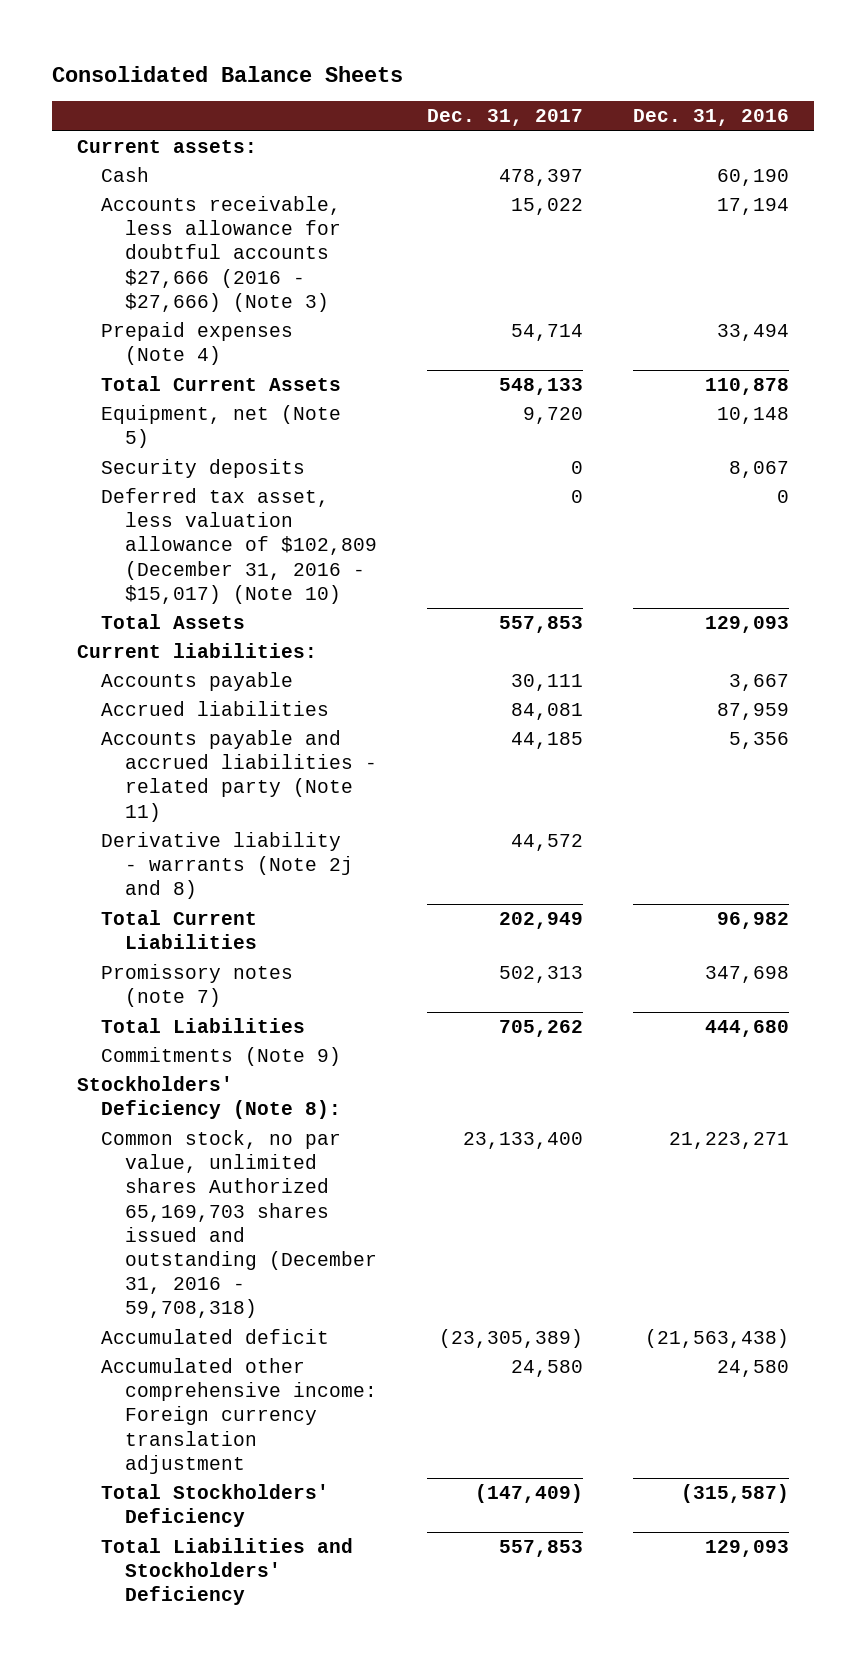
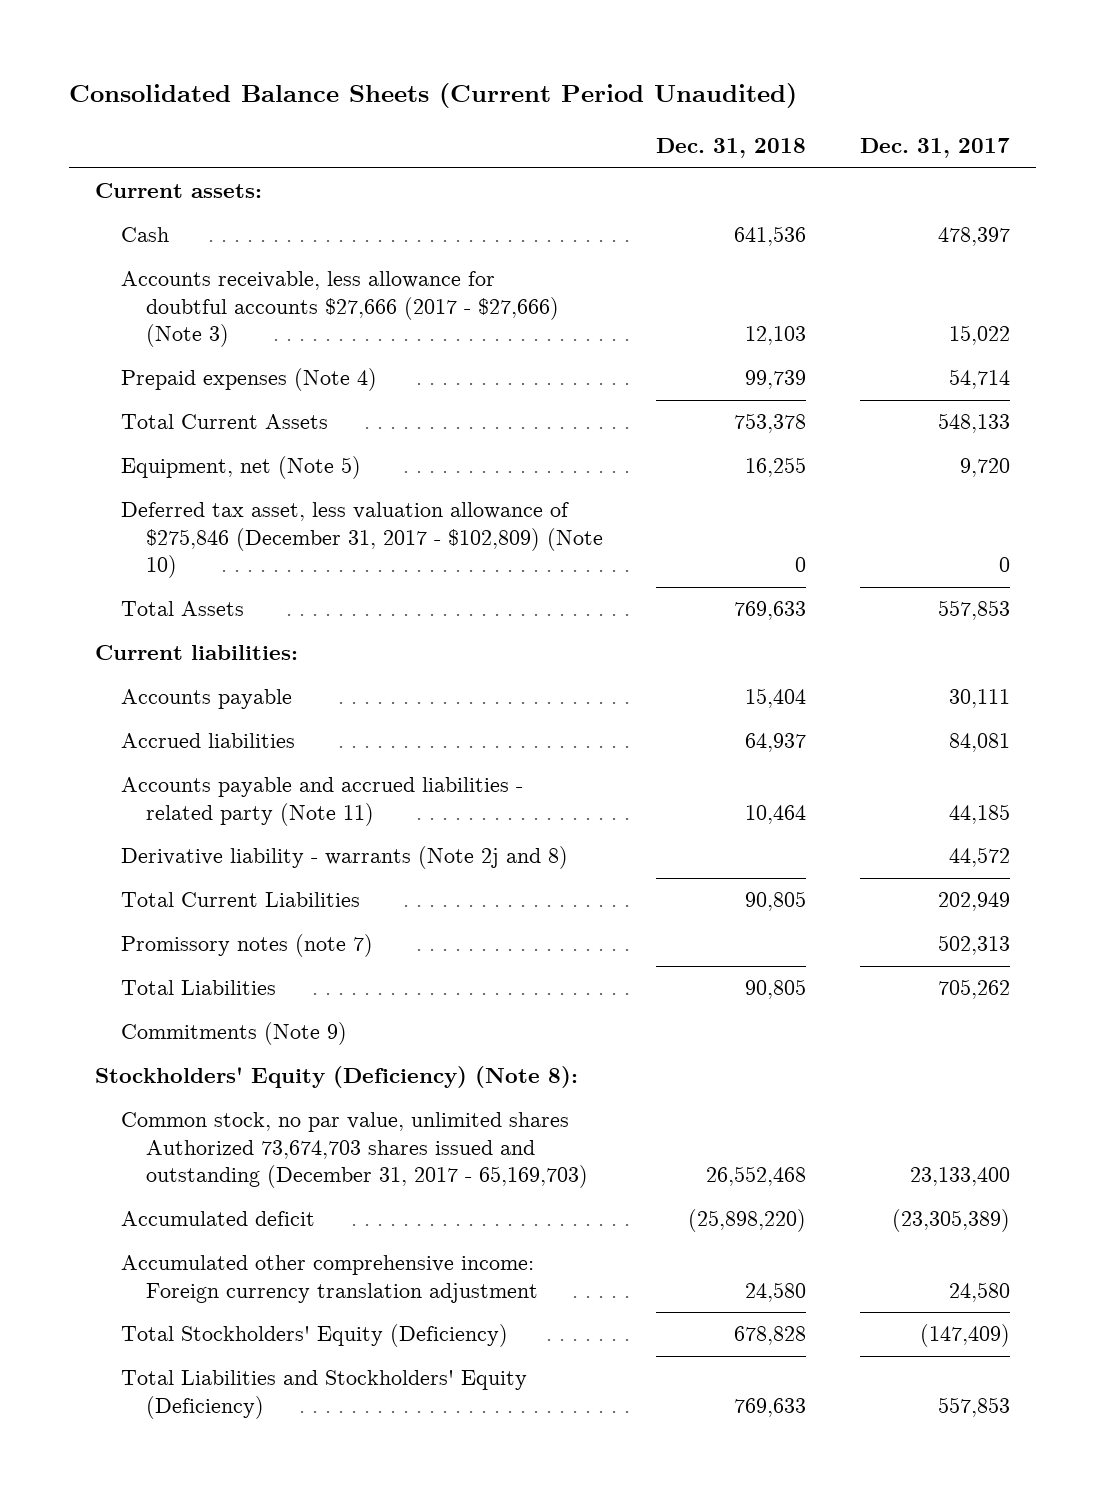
[52,65,404,82] Consolidated Balance Sheets -> [68,82,797,108] Consolidated Balance Sheets (Current Period Unaudited)
[633,109,790,127] Dec. 31, 2016 -> none
none -> [656,137,807,158] Dec. 31, 2018
[101,196,342,312] Accounts receivable, less allowance for doubtful accounts $27,666 (2016 - $27,666) (Note 3) -> [120,271,559,347] Accounts receivable, less allowance for doubtful accounts $27,666 (2017 - $27,666) (Note 3)
[101,459,306,479] Security deposits -> none
[101,488,378,604] Deferred tax asset, less valuation allowance of $102,809 (December 31, 2016 - $15,017) (Note 10) -> [120,502,603,578] Deferred tax asset, less valuation allowance of $275,846 (December 31, 2017 - $102,809) (Note 10)
[77,1076,342,1120] Stockholders' Deficiency (Note 8): -> [95,1066,579,1089] Stockholders' Equity (Deficiency) (Note 8):
[101,1130,378,1319] Common stock, no par value, unlimited shares Authorized 65,169,703 shares issued and outstanding (December 31, 2016 - 59,708,318) -> [120,1112,588,1188] Common stock, no par value, unlimited shares Authorized 73,674,703 shares issued and outstanding (December 31, 2017 - 65,169,703)
[101,1484,330,1528] Total Stockholders' Deficiency -> [120,1324,508,1348] Total Stockholders' Equity (Deficiency)
[101,1538,354,1606] Total Liabilities and Stockholders' Deficiency -> [120,1370,527,1419] Total Liabilities and Stockholders' Equity (Deficiency)

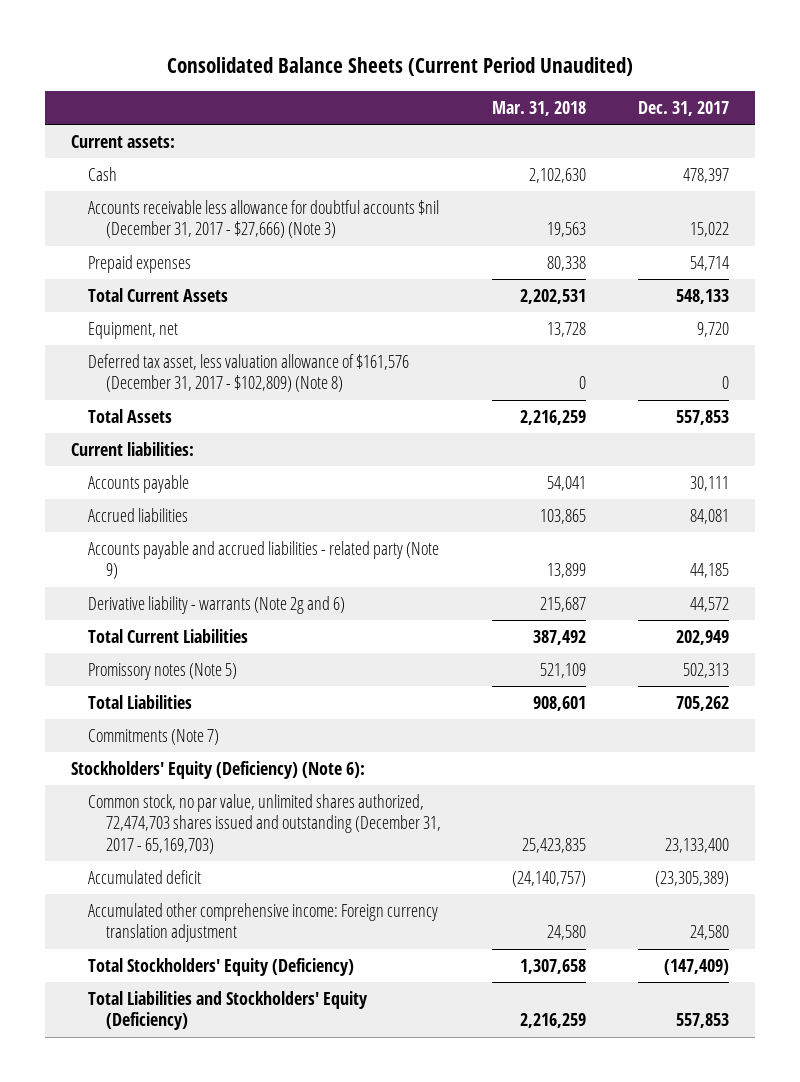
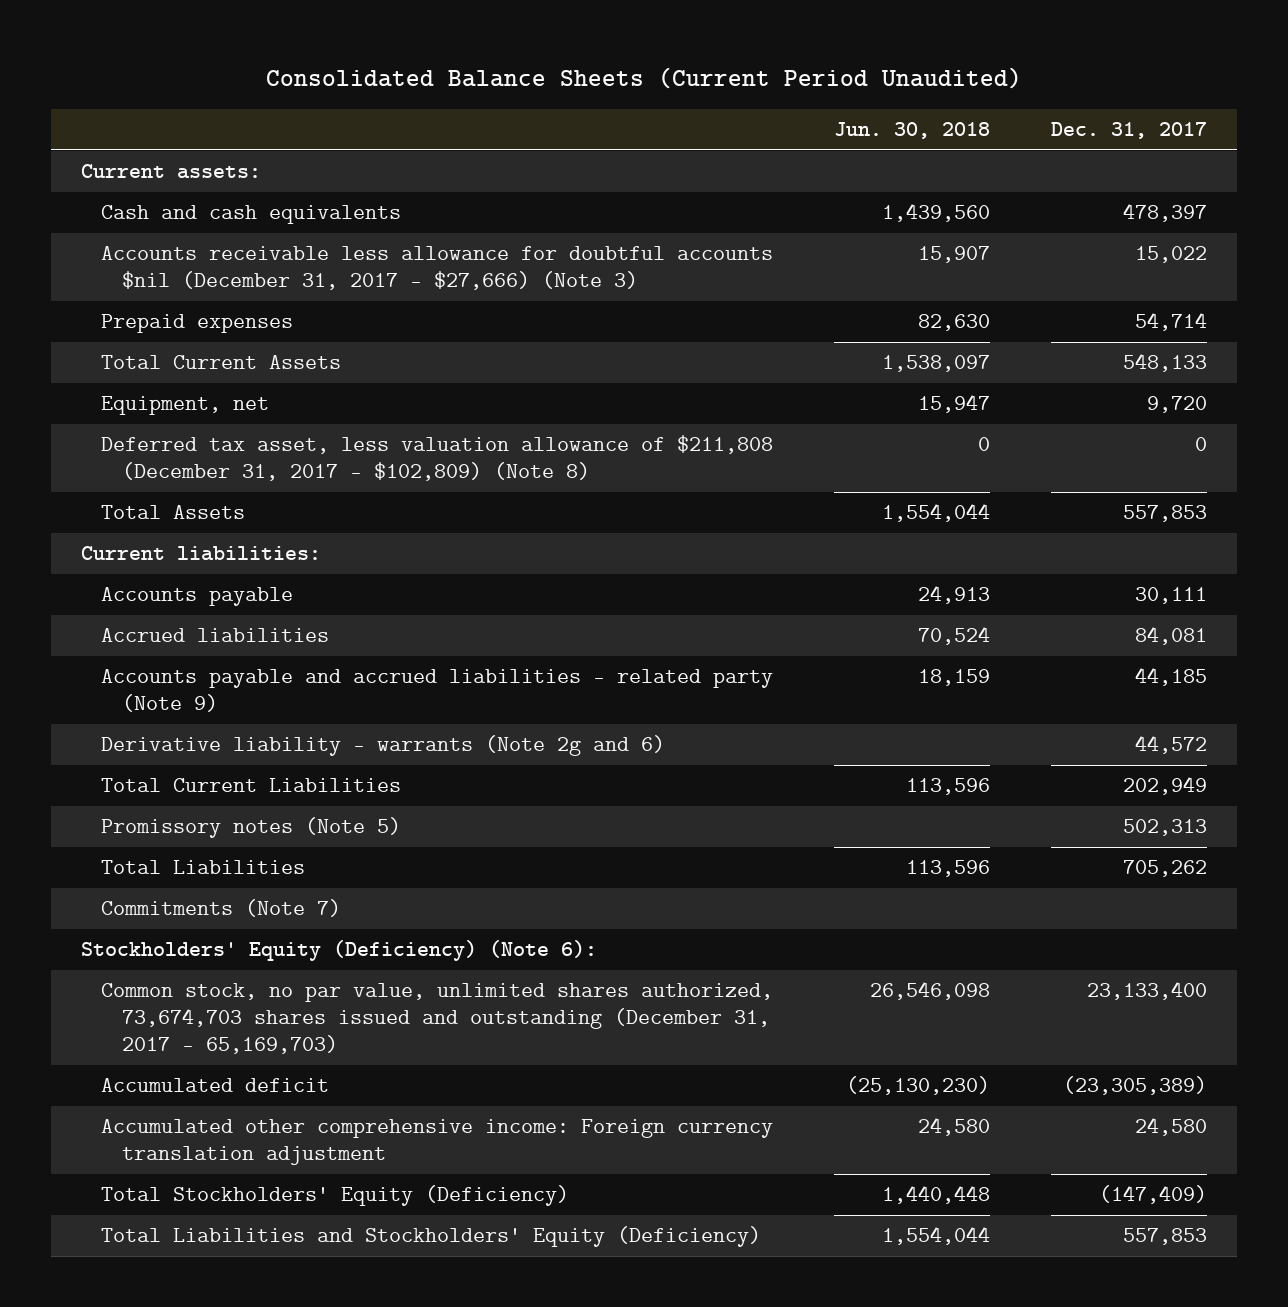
[492,101,587,117] Mar. 31, 2018 -> none
none -> [834,121,991,139] Jun. 30, 2018
[88,166,118,181] Cash -> [101,205,402,225] Cash and cash equivalents
[88,353,410,393] Deferred tax asset, less valuation allowance of $161,576 (December 31, 2017 - $102,809) (Note 8) -> [101,435,774,482] Deferred tax asset, less valuation allowance of $211,808 (December 31, 2017 - $102,809) (Note 8)
[88,793,441,855] Common stock, no par value, unlimited shares authorized, 72,474,703 shares issued and outstanding (December 31, 2017 - 65,169,703) -> [101,983,774,1055] Common stock, no par value, unlimited shares authorized, 73,674,703 shares issued and outstanding (December 31, 2017 - 65,169,703)

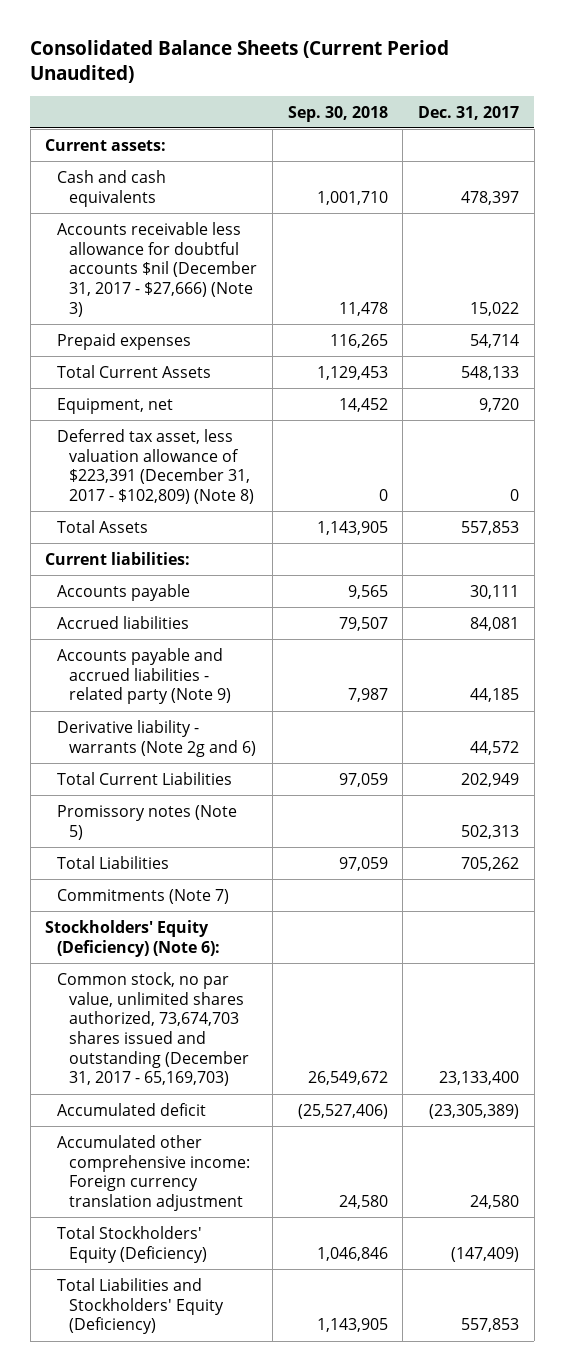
[834,121,991,139] Jun. 30, 2018 -> none
none -> [287,105,388,122] Sep. 30, 2018
[101,435,774,482] Deferred tax asset, less valuation allowance of $211,808 (December 31, 2017 - $102,809) (Note 8) -> [57,428,255,504] Deferred tax asset, less valuation allowance of $223,391 (December 31, 2017 - $102,809) (Note 8)

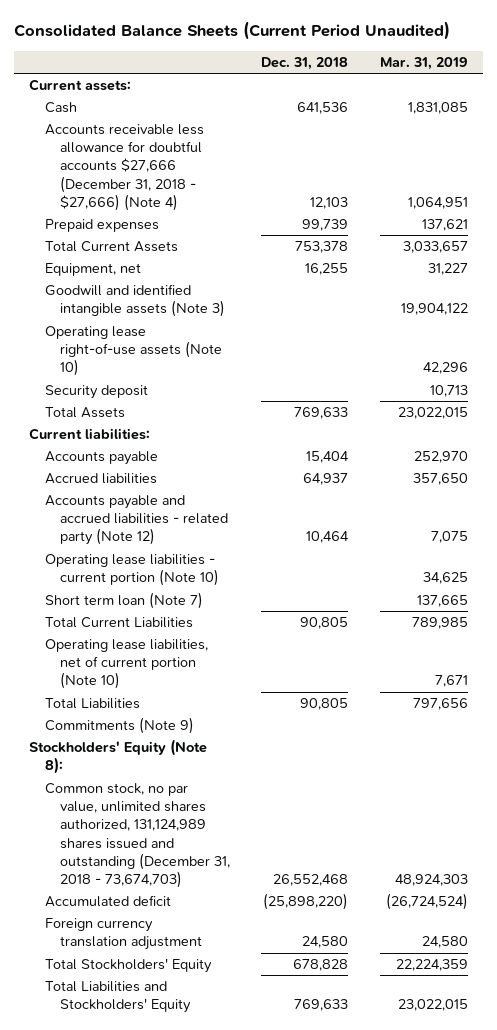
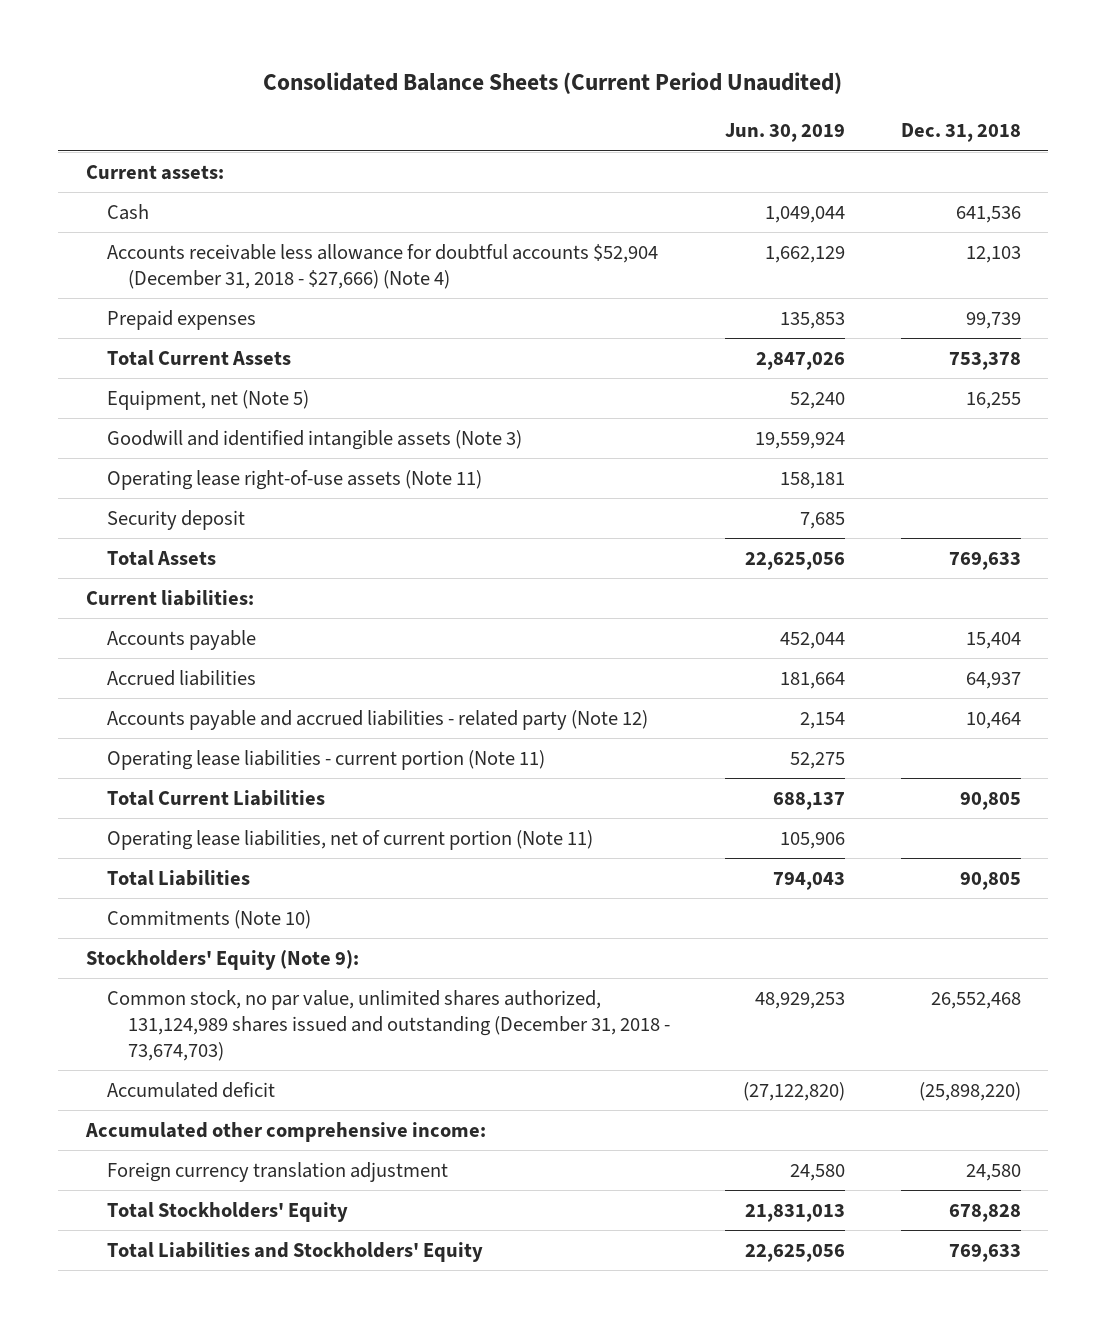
[379,56,468,70] Mar. 31, 2019 -> none
none -> [725,123,846,143] Jun. 30, 2019
[44,124,204,211] Accounts receivable less allowance for doubtful accounts $27,666 (December 31, 2018 - $27,666) (Note 4) -> [106,243,658,289] Accounts receivable less allowance for doubtful accounts $52,904 (December 31, 2018 - $27,666) (Note 4)
[44,263,141,277] Equipment, net -> [106,389,309,410] Equipment, net (Note 5)
[44,326,223,377] Operating lease right-of-use assets (Note 10) -> [106,469,482,490] Operating lease right-of-use assets (Note 11)
[44,592,203,610] Short term loan (Note 7) -> none
[44,554,220,587] Operating lease liabilities - current portion (Note 10) -> [106,749,545,770] Operating lease liabilities - current portion (Note 11)
[44,639,208,690] Operating lease liabilities, net of current portion (Note 10) -> [106,829,593,850] Operating lease liabilities, net of current portion (Note 11)
[44,717,194,735] Commitments (Note 9) -> [106,909,311,929] Commitments (Note 10)
[29,739,208,775] Stockholders' Equity (Note 8): -> [85,949,359,970] Stockholders' Equity (Note 9):
none -> [84,1121,486,1142] Accumulated other comprehensive income:

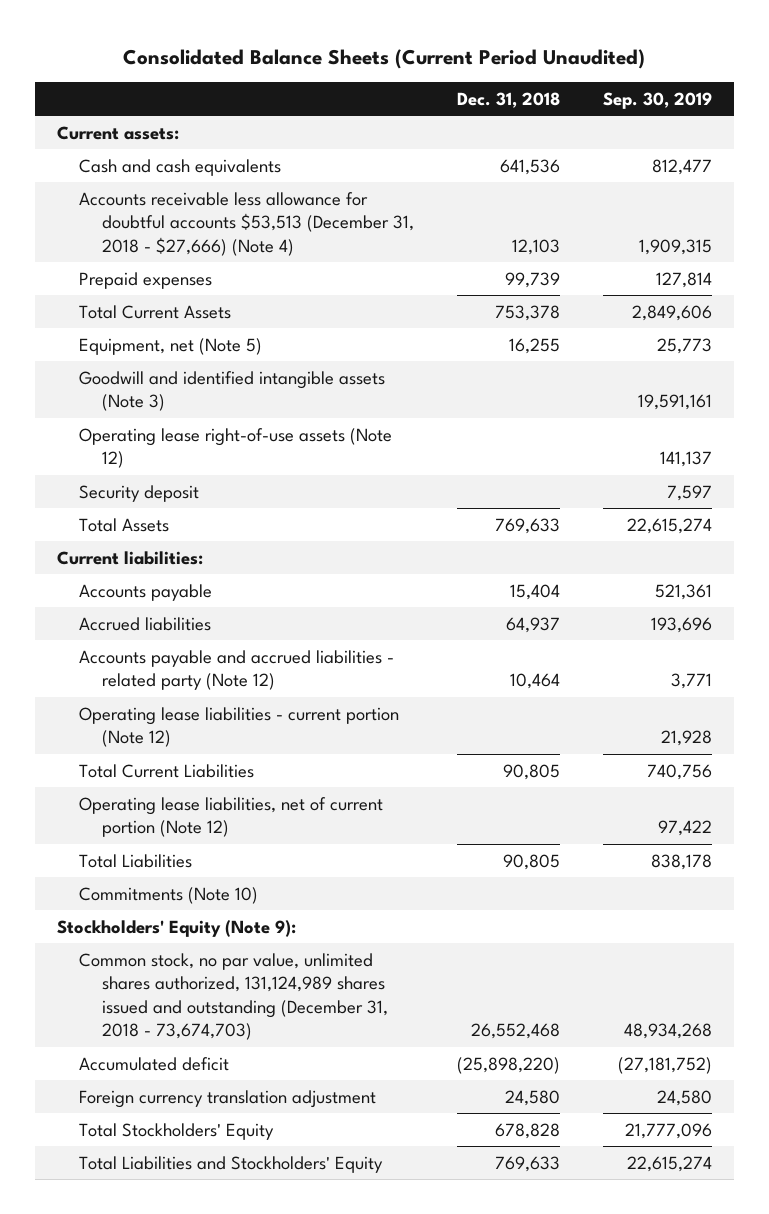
[725,123,846,143] Jun. 30, 2019 -> none
none -> [603,91,713,109] Sep. 30, 2019
[106,203,149,220] Cash -> [79,158,282,176] Cash and cash equivalents
[106,243,658,289] Accounts receivable less allowance for doubtful accounts $52,904 (December 31, 2018 - $27,666) (Note 4) -> [79,191,414,256] Accounts receivable less allowance for doubtful accounts $53,513 (December 31, 2018 - $27,666) (Note 4)
[106,469,482,490] Operating lease right-of-use assets (Note 11) -> [79,427,393,469] Operating lease right-of-use assets (Note 12)
[106,749,545,770] Operating lease liabilities - current portion (Note 11) -> [79,706,400,748] Operating lease liabilities - current portion (Note 12)
[106,829,593,850] Operating lease liabilities, net of current portion (Note 11) -> [79,796,384,838] Operating lease liabilities, net of current portion (Note 12)
[84,1121,486,1142] Accumulated other comprehensive income: -> none

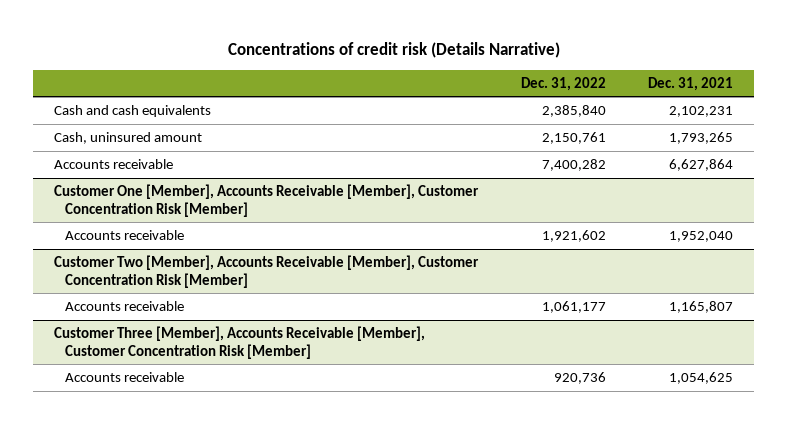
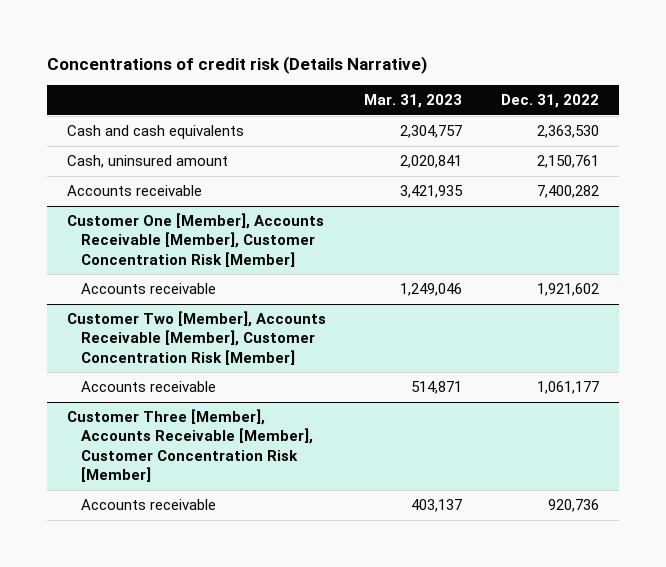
[647,76,733,91] Dec. 31, 2021 -> none
none -> [364,94,463,109] Mar. 31, 2023
[541,104,606,117] 2,385,840 -> [537,125,600,139] 2,363,530

